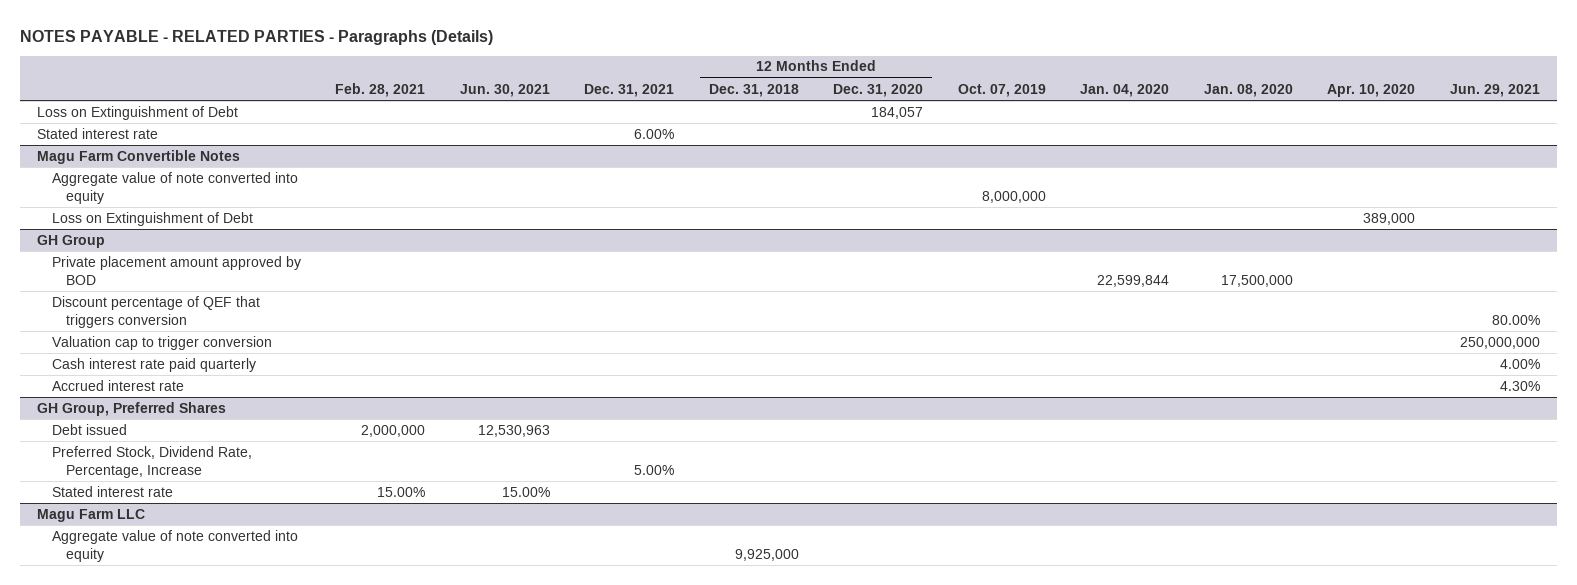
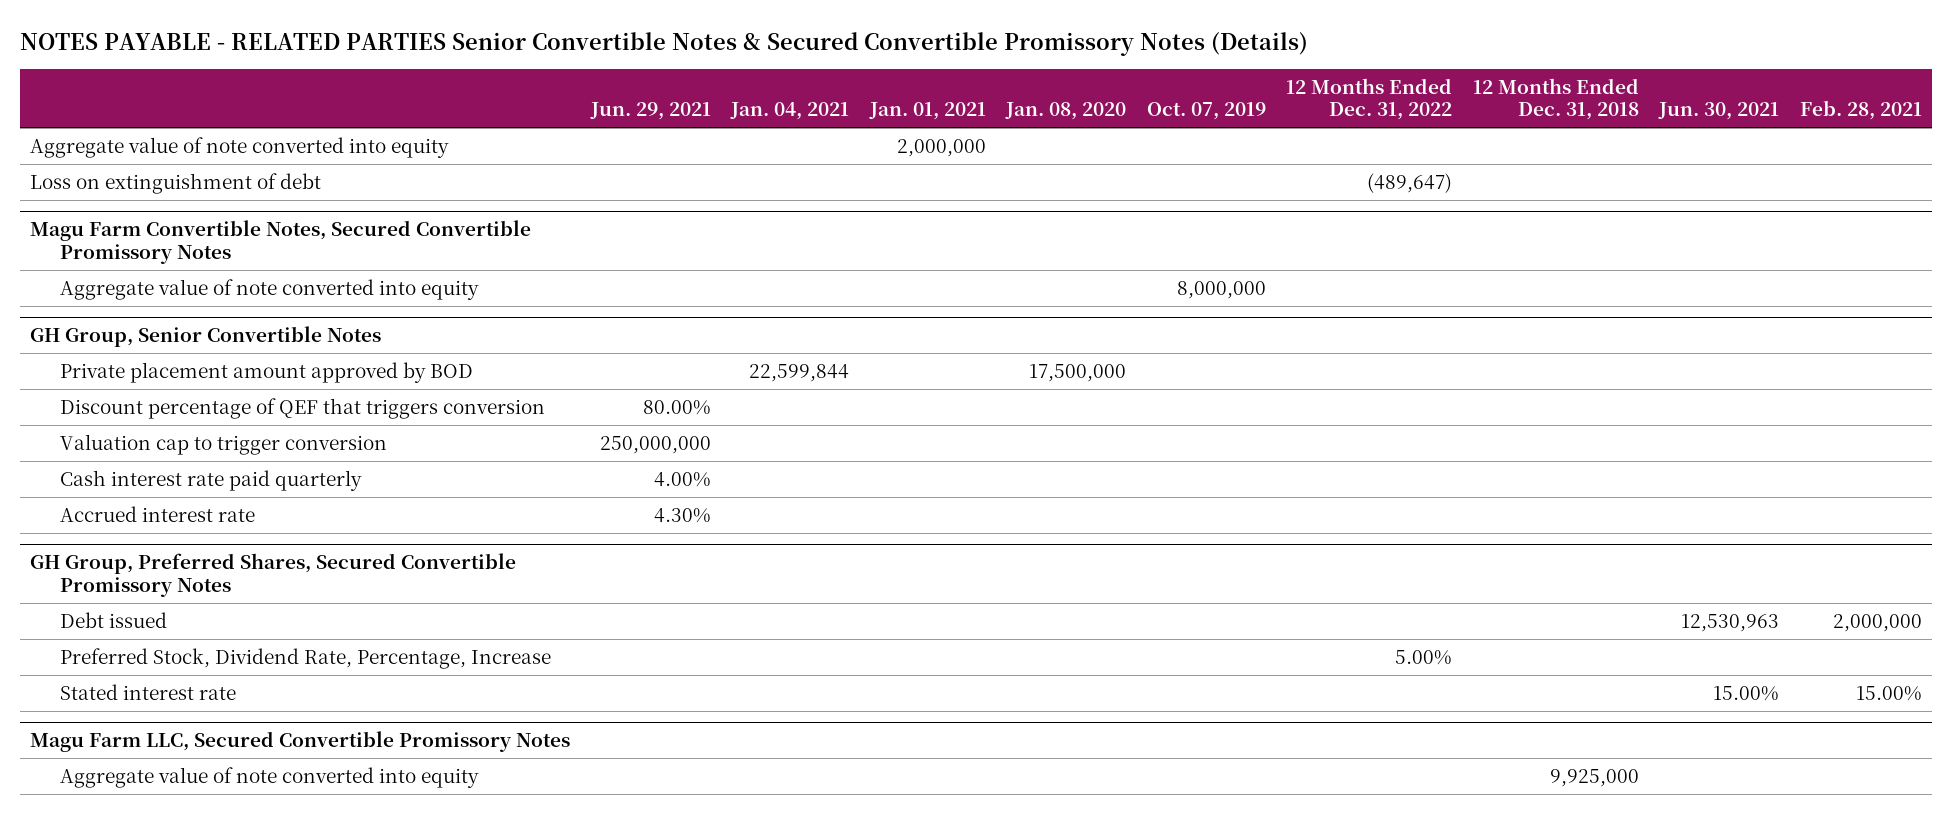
[20,29,494,45] NOTES PAYABLE - RELATED PARTIES - Paragraphs (Details) -> [19,31,1308,56] NOTES PAYABLE - RELATED PARTIES Senior Convertible Notes & Secured Convertible Promissory Notes (Details)
[584,83,675,97] Dec. 31, 2021 -> none
[833,83,924,97] Dec. 31, 2020 -> none
[1080,83,1170,97] Jan. 04, 2020 -> none
[1327,83,1416,97] Apr. 10, 2020 -> none
none -> [730,102,850,121] Jan. 04, 2021
none -> [868,102,986,121] Jan. 01, 2021
none -> [1286,77,1453,121] 12 Months Ended Dec. 31, 2022
[37,127,159,139] Stated interest rate -> none
none -> [30,137,450,159] Aggregate value of note converted into equity
[37,105,239,120] Loss on Extinguishment of Debt -> [30,173,322,195] Loss on extinguishment of debt
[37,149,241,164] Magu Farm Convertible Notes -> [30,220,532,264] Magu Farm Convertible Notes, Secured Convertible Promissory Notes
[51,211,253,226] Loss on Extinguishment of Debt -> none
[37,234,106,248] GH Group -> [30,326,382,348] GH Group, Senior Convertible Notes
[37,401,227,416] GH Group, Preferred Shares -> [30,553,517,597] GH Group, Preferred Shares, Secured Convertible Promissory Notes
[37,508,146,522] Magu Farm LLC -> [30,731,571,753] Magu Farm LLC, Secured Convertible Promissory Notes

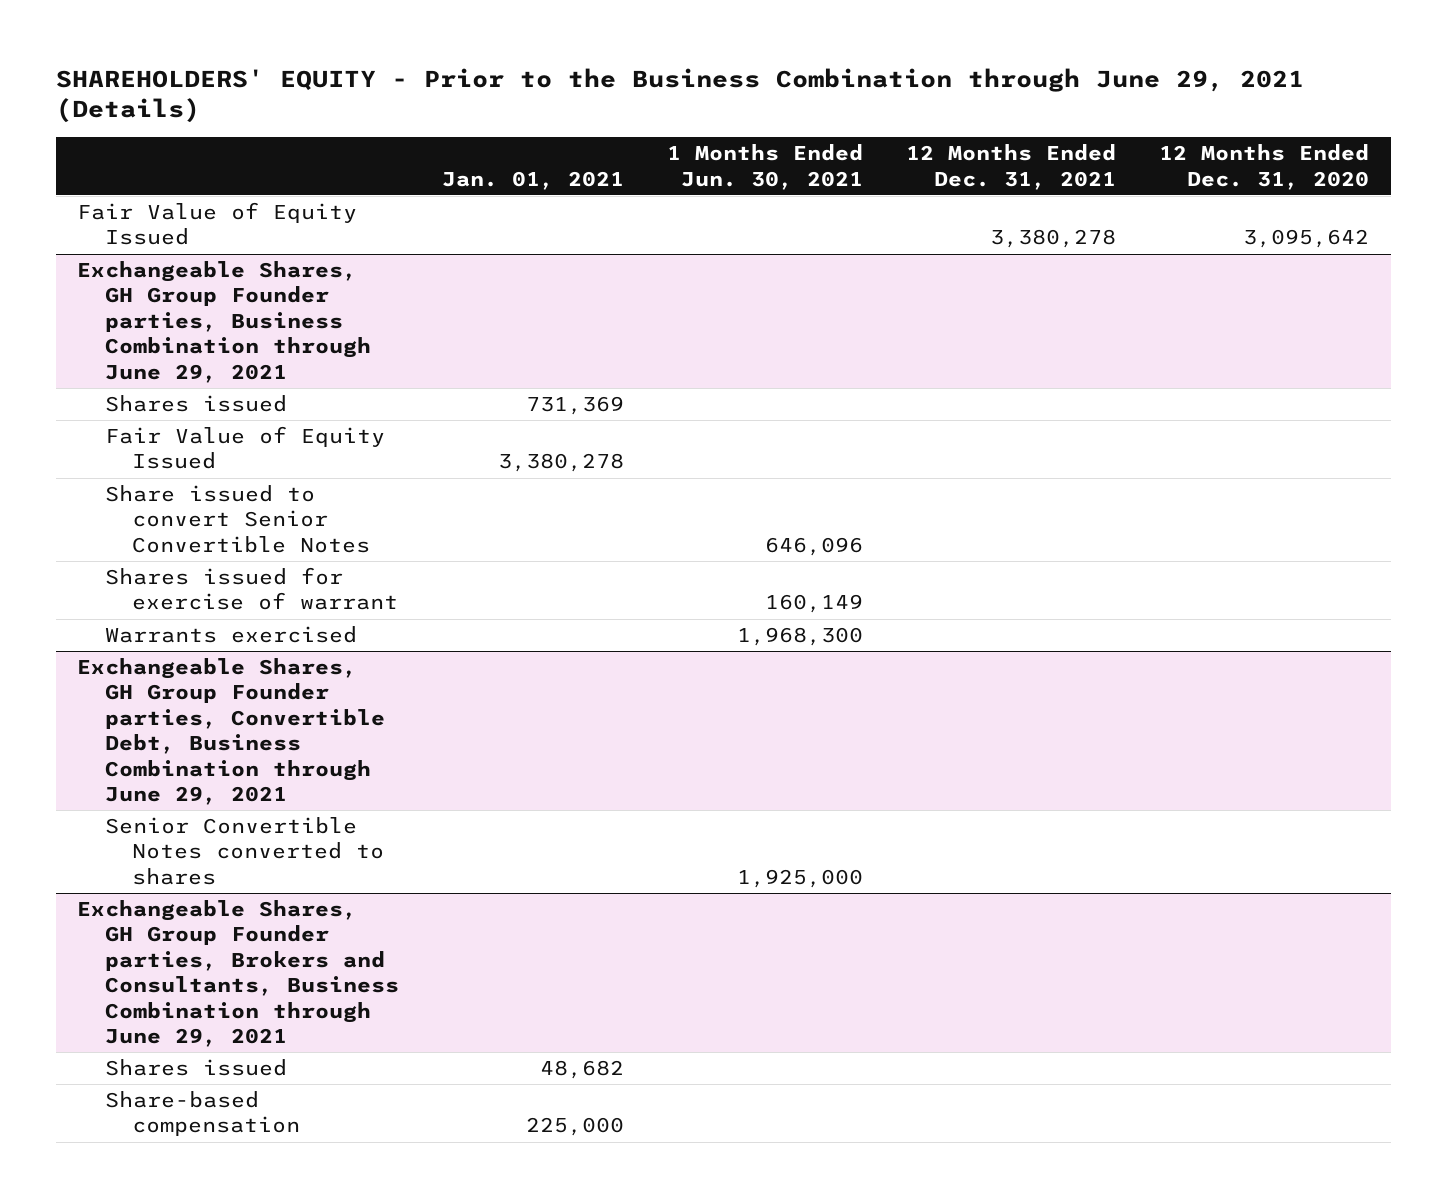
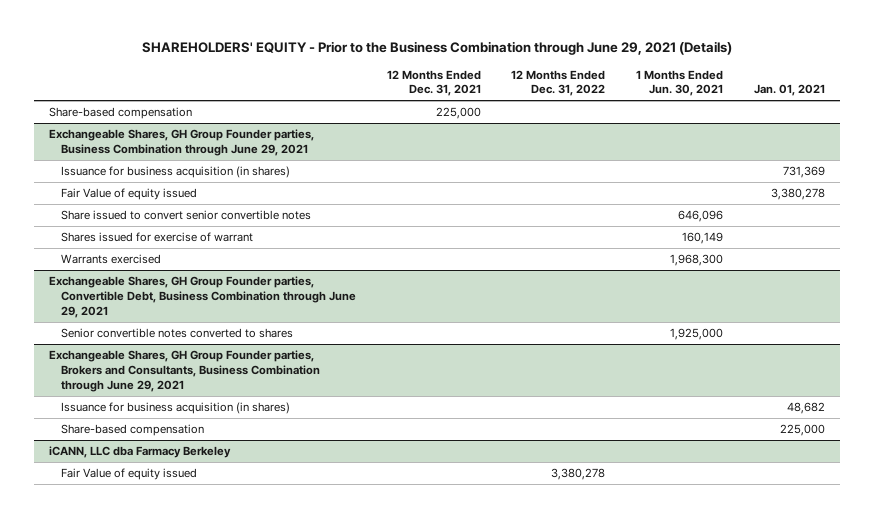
[1159,144,1370,190] 12 Months Ended Dec. 31, 2020 -> none
none -> [511,69,606,97] 12 Months Ended Dec. 31, 2022
[77,202,358,246] Fair Value of Equity Issued -> none
none -> [49,107,193,120] Share-based compensation
[104,395,287,413] Shares issued -> [60,166,290,179] Issuance for business acquisition (in shares)
[104,426,385,470] Fair Value of Equity Issued -> [60,188,197,201] Fair Value of equity issued
[104,485,370,553] Share issued to convert Senior Convertible Notes -> [60,210,311,221] Share issued to convert senior convertible notes
[104,817,384,885] Senior Convertible Notes converted to shares -> [60,328,293,339] Senior convertible notes converted to shares
[104,1059,287,1077] Shares issued -> [60,402,290,415] Issuance for business acquisition (in shares)
none -> [49,446,232,459] iCANN, LLC dba Farmacy Berkeley
none -> [60,468,197,481] Fair Value of equity issued

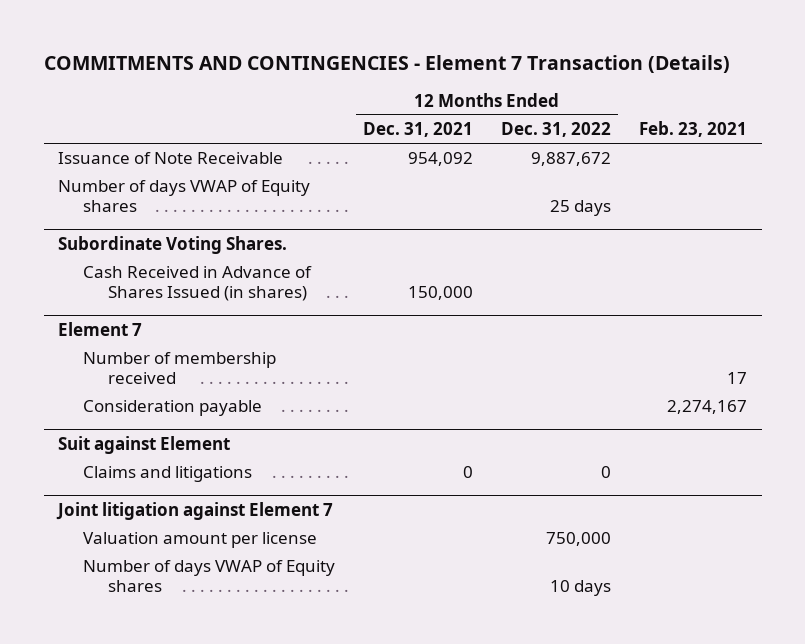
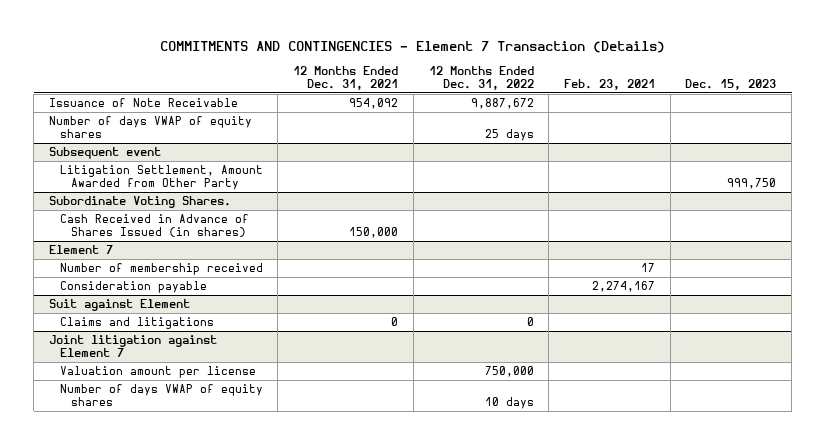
none -> [685,78,777,90] Dec. 15, 2023
[57,180,310,213] Number of days VWAP of Equity shares -> [48,116,252,139] Number of days VWAP of equity shares
none -> [48,147,161,160] Subsequent event
none -> [59,165,263,191] Litigation Settlement, Amount Awarded from Other Party
[82,560,335,593] Number of days VWAP of Equity shares -> [59,384,263,407] Number of days VWAP of equity shares

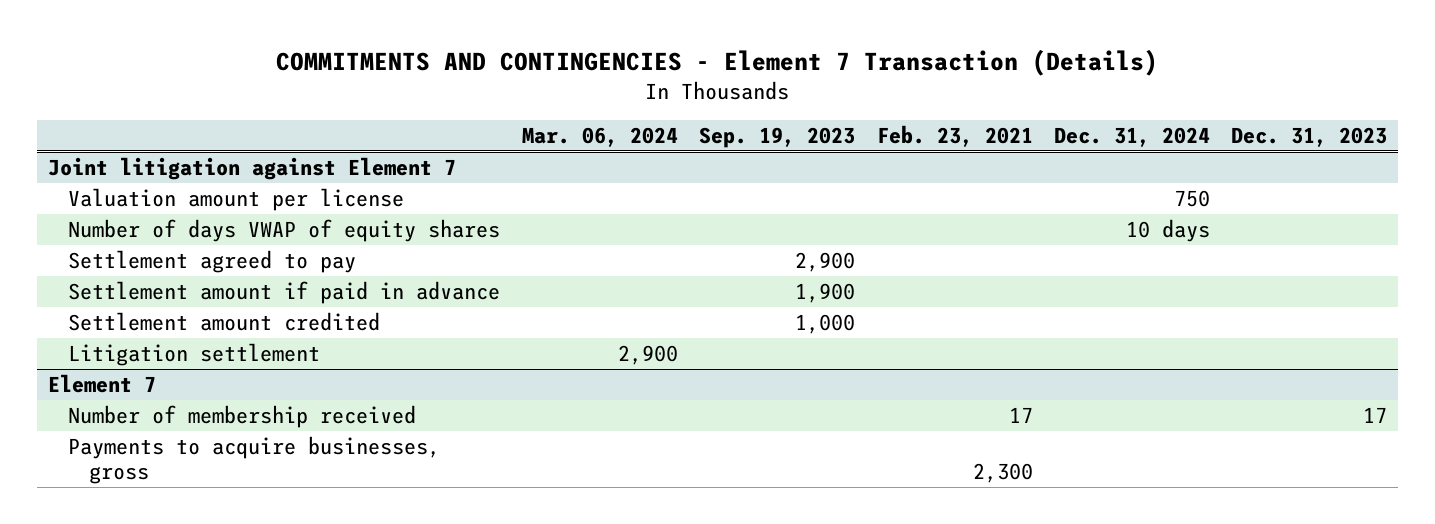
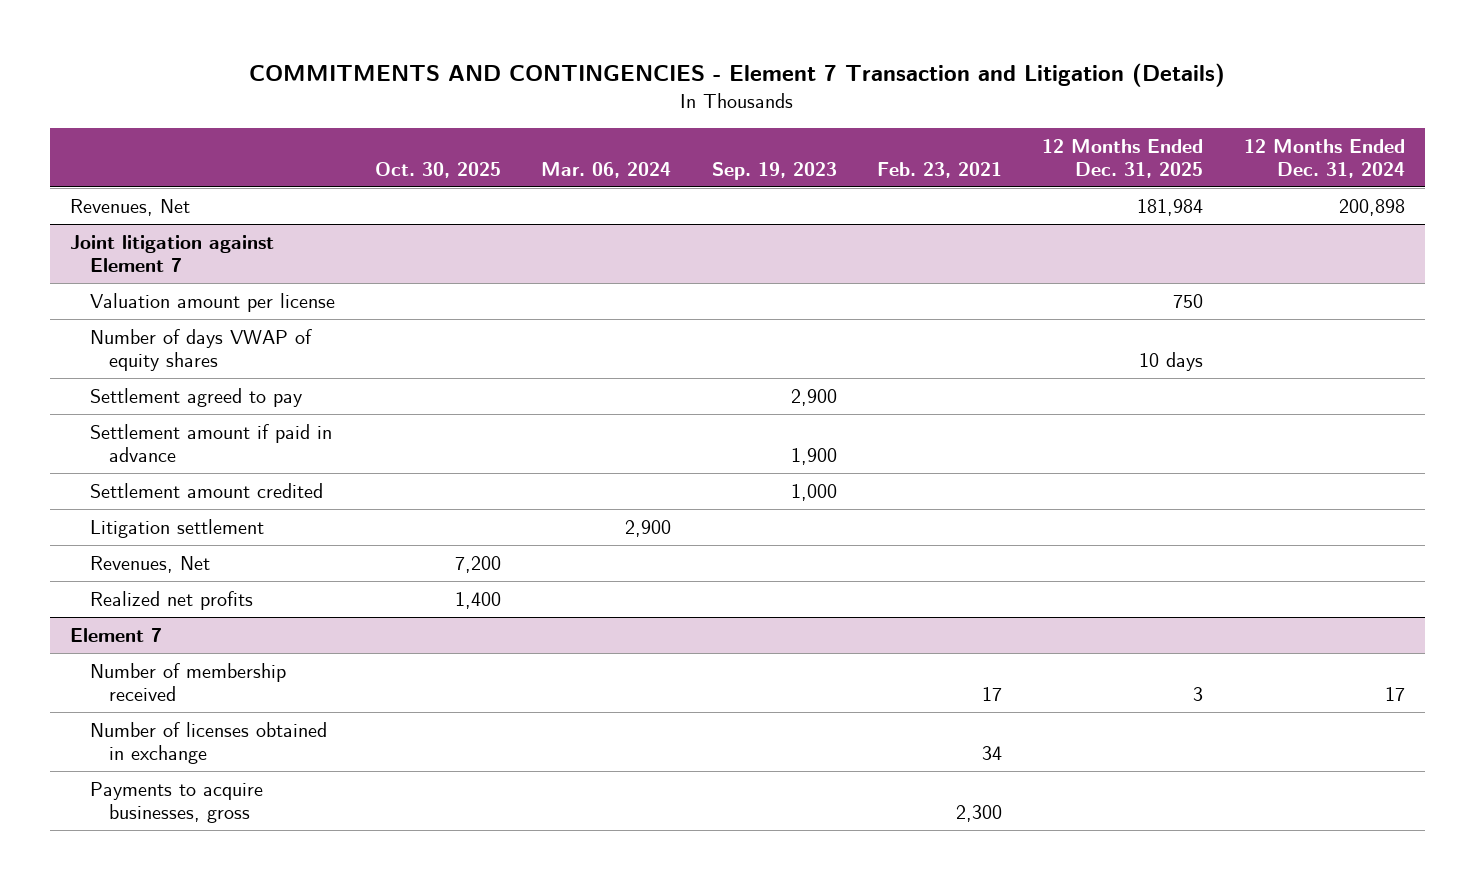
[276,49,1159,77] COMMITMENTS AND CONTINGENCIES - Element 7 Transaction (Details) -> [249,62,1226,87] COMMITMENTS AND CONTINGENCIES - Element 7 Transaction and Litigation (Details)
[1054,127,1211,148] Dec. 31, 2024 -> none
[1231,127,1388,148] Dec. 31, 2023 -> none
none -> [375,161,502,178] Oct. 30, 2025
none -> [1042,138,1204,178] 12 Months Ended Dec. 31, 2025
none -> [1243,138,1405,178] 12 Months Ended Dec. 31, 2024
none -> [69,199,190,217] Revenues, Net
none -> [89,556,210,574] Revenues, Net
none -> [89,591,253,611] Realized net profits
none -> [89,722,327,765] Number of licenses obtained in exchange

